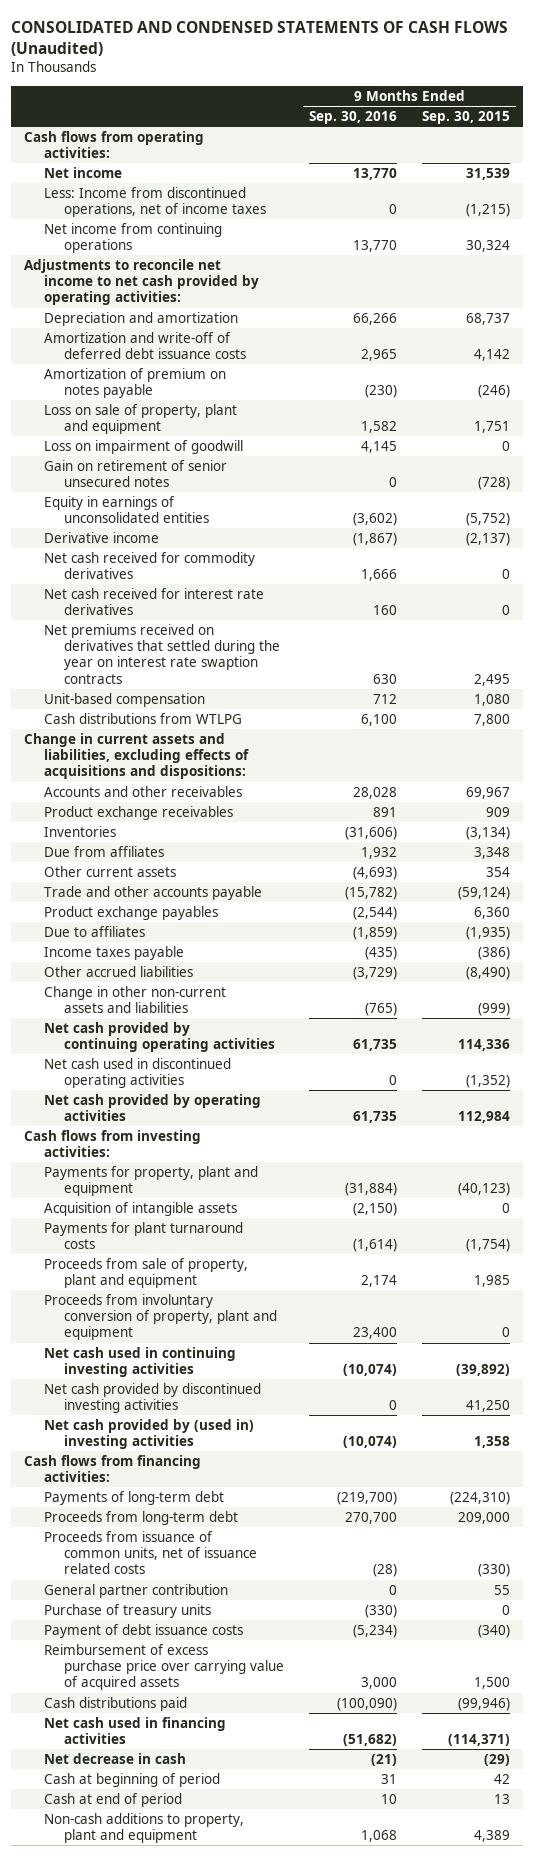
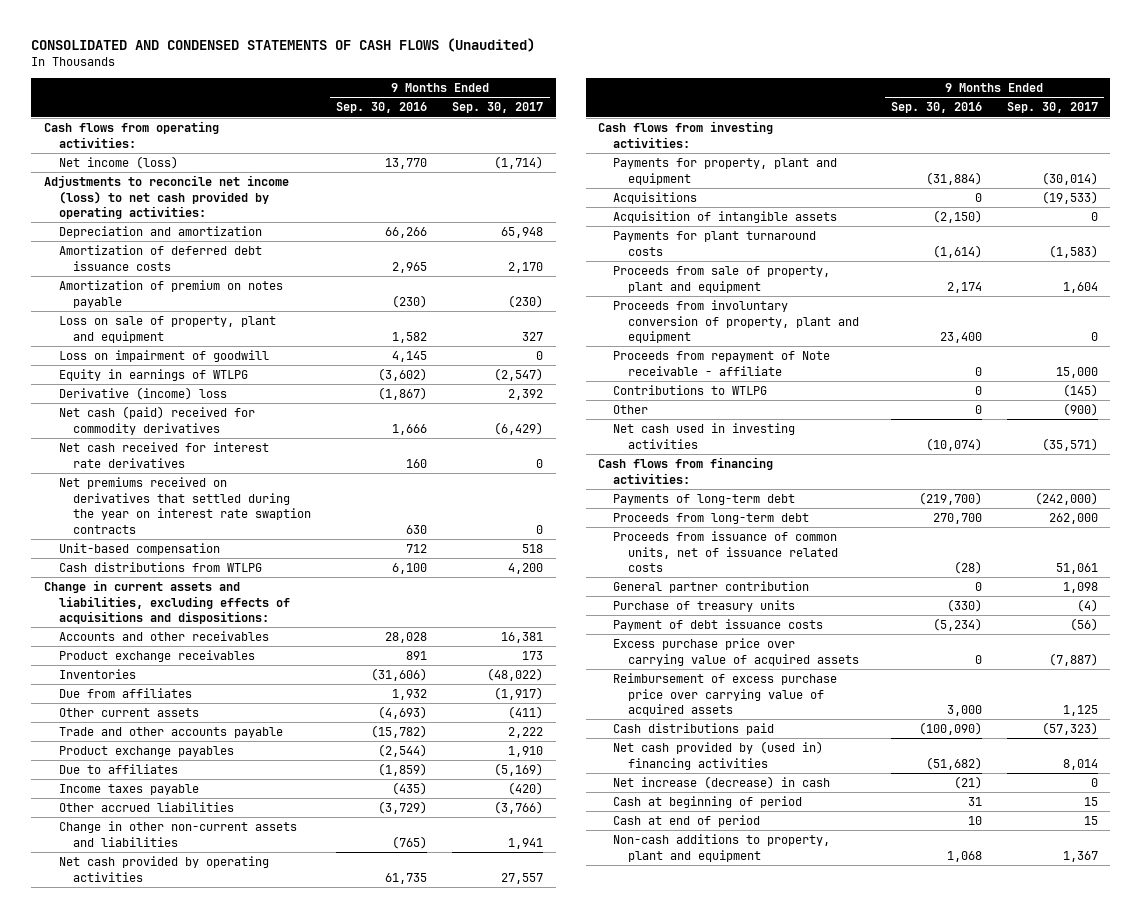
[422,111,511,125] Sep. 30, 2015 -> none
none -> [452,102,544,114] Sep. 30, 2017
[43,187,266,218] Less: Income from discontinued operations, net of income taxes -> none
[43,223,222,254] Net income from continuing operations -> none
[43,167,122,179] Net income -> [58,155,178,169] Net income (loss)
[23,259,259,306] Adjustments to reconcile net income to net cash provided by operating activities: -> [43,174,289,220] Adjustments to reconcile net income (loss) to net cash provided by operating activities:
[43,332,246,360] Amortization and write-off of deferred debt issuance costs -> [58,244,262,271] Amortization of deferred debt issuance costs
[43,460,227,488] Gain on retirement of senior unsecured notes -> none
[43,496,209,524] Equity in earnings of unconsolidated entities -> [58,368,248,381] Equity in earnings of WTLPG
[43,532,159,544] Derivative income -> [58,386,227,400] Derivative (income) loss
[43,552,255,580] Net cash received for commodity derivatives -> [58,405,255,435] Net cash (paid) received for commodity derivatives
[43,1022,275,1053] Net cash provided by continuing operating activities -> none
[43,1058,231,1089] Net cash used in discontinued operating activities -> none
none -> [613,191,698,204] Acquisitions
[43,1347,236,1378] Net cash used in continuing investing activities -> none
[43,1383,261,1414] Net cash provided by discontinued investing activities -> none
none -> [613,350,831,376] Proceeds from repayment of Note receivable - affiliate
none -> [613,384,768,395] Contributions to WTLPG
none -> [613,404,649,414] Other
[43,1419,254,1450] Net cash provided by (used in) investing activities -> [613,422,796,449] Net cash used in investing activities
none -> [613,637,859,666] Excess purchase price over carrying value of acquired assets
[43,1717,226,1745] Net cash used in financing activities -> [613,740,824,770] Net cash provided by (used in) financing activities
[43,1753,186,1765] Net decrease in cash -> [613,775,831,789] Net increase (decrease) in cash

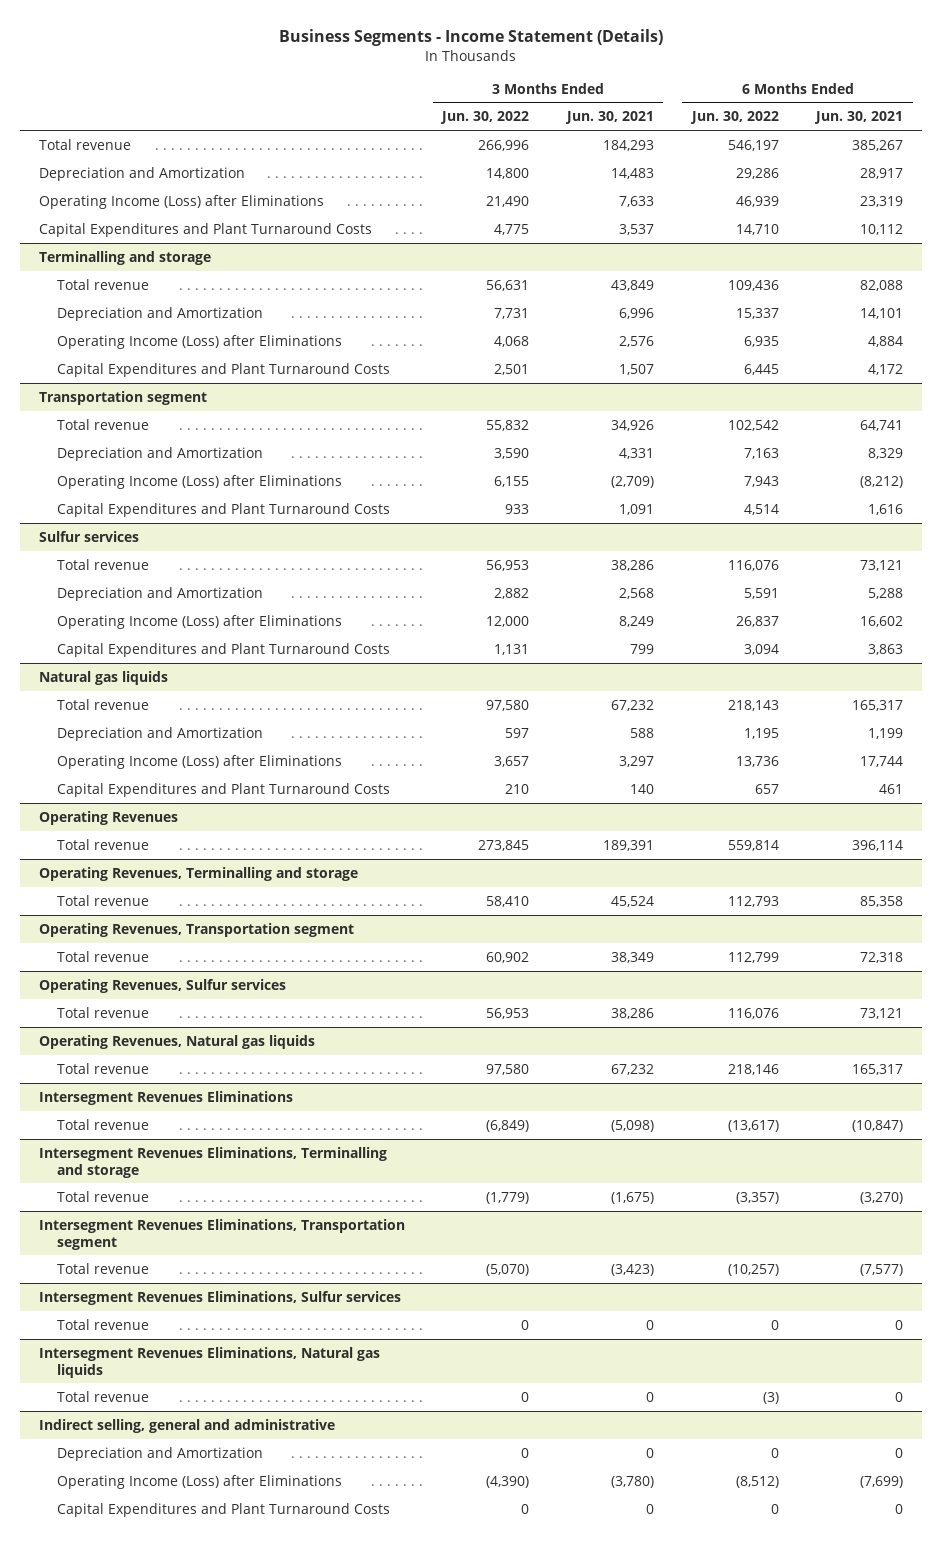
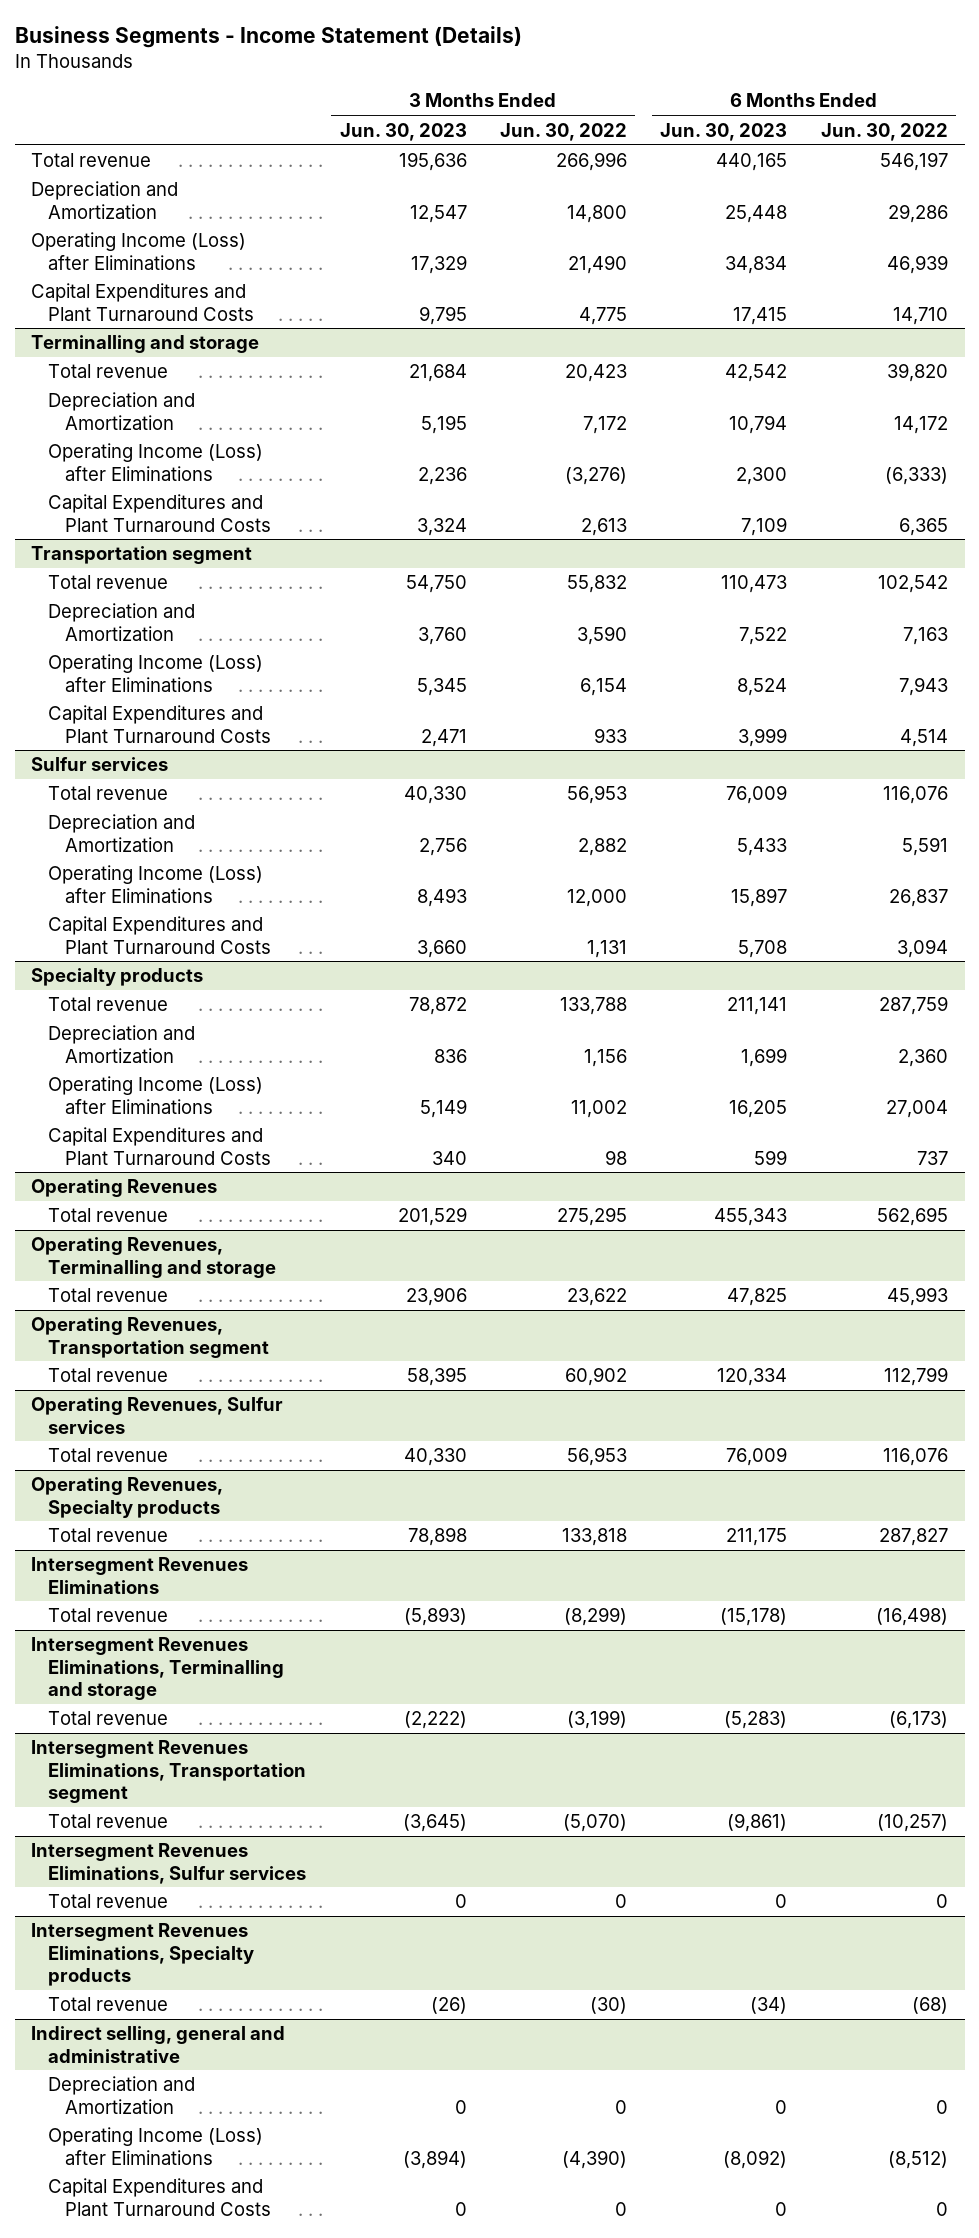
[564,111,654,125] Jun. 30, 2021 -> none
[814,111,904,125] Jun. 30, 2021 -> none
none -> [339,122,467,141] Jun. 30, 2023
none -> [660,122,788,141] Jun. 30, 2023
[486,279,530,291] 56,631 -> [565,364,628,383] 20,423
[727,279,779,291] 109,436 -> [886,363,948,383] 39,820
[494,307,530,319] 7,731 -> [583,415,628,434] 7,172
[735,307,779,319] 15,337 -> [893,415,948,434] 14,172
[494,335,530,347] 4,068 -> [565,466,628,485] (3,276)
[743,335,779,347] 6,935 -> [884,466,948,485] (6,333)
[494,363,530,375] 2,501 -> [581,517,628,536] 2,613
[743,363,779,375] 6,445 -> [898,517,948,536] 6,365
[494,475,530,487] 6,155 -> [580,677,628,696] 6,154
[38,670,168,685] Natural gas liquids -> none
none -> [31,968,204,987] Specialty products
[486,699,530,711] 97,580 -> [560,997,628,1016] 133,788
[727,699,779,711] 218,143 -> [878,996,948,1016] 287,759
[505,727,530,738] 597 -> [584,1048,628,1067] 1,156
[743,727,779,739] 1,195 -> [897,1048,948,1067] 2,360
[494,755,530,767] 3,657 -> [571,1099,628,1118] 11,002
[735,755,779,767] 13,736 -> [885,1099,948,1118] 27,004
[505,783,530,794] 210 -> [605,1149,628,1165] 98
[754,783,779,794] 657 -> [916,1150,948,1165] 737
[478,839,530,851] 273,845 -> [557,1207,628,1227] 275,295
[727,839,779,851] 559,814 -> [876,1207,948,1227] 562,695
[486,895,530,907] 58,410 -> [567,1288,628,1307] 23,622
[727,895,779,907] 112,793 -> [886,1287,948,1307] 45,993
[38,1034,315,1049] Operating Revenues, Natural gas liquids -> none
none -> [31,1477,224,1518] Operating Revenues, Specialty products
[486,1063,530,1075] 97,580 -> [562,1528,628,1547] 133,818
[727,1063,779,1075] 218,146 -> [878,1528,948,1547] 287,827
[486,1119,530,1132] (6,849) -> [564,1607,628,1627] (8,299)
[727,1119,779,1132] (13,617) -> [875,1607,948,1627] (16,498)
[486,1191,530,1204] (1,779) -> [567,1710,628,1730] (3,199)
[735,1191,779,1204] (3,357) -> [888,1711,948,1730] (6,173)
[38,1346,380,1378] Intersegment Revenues Eliminations, Natural gas liquids -> none
none -> [31,1923,255,1986] Intersegment Revenues Eliminations, Specialty products
[521,1391,530,1402] 0 -> [590,1997,628,2015] (30)
[762,1391,779,1404] (3) -> [911,1997,948,2015] (68)

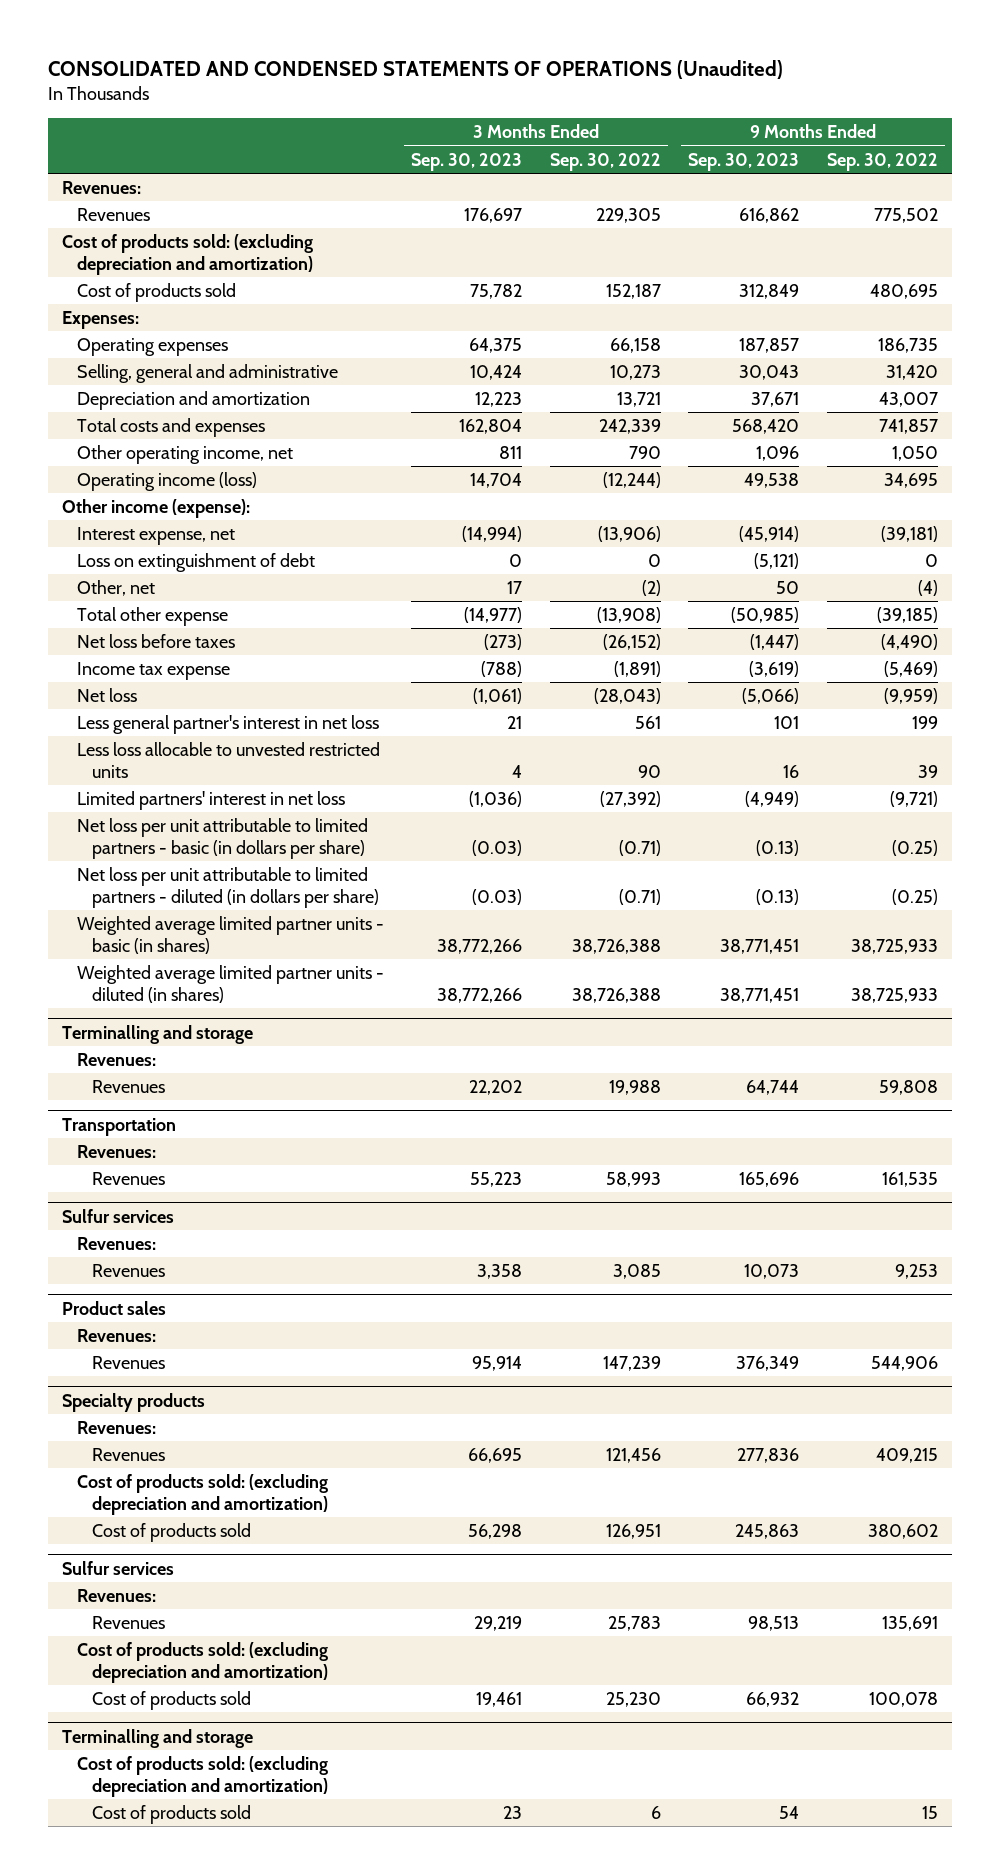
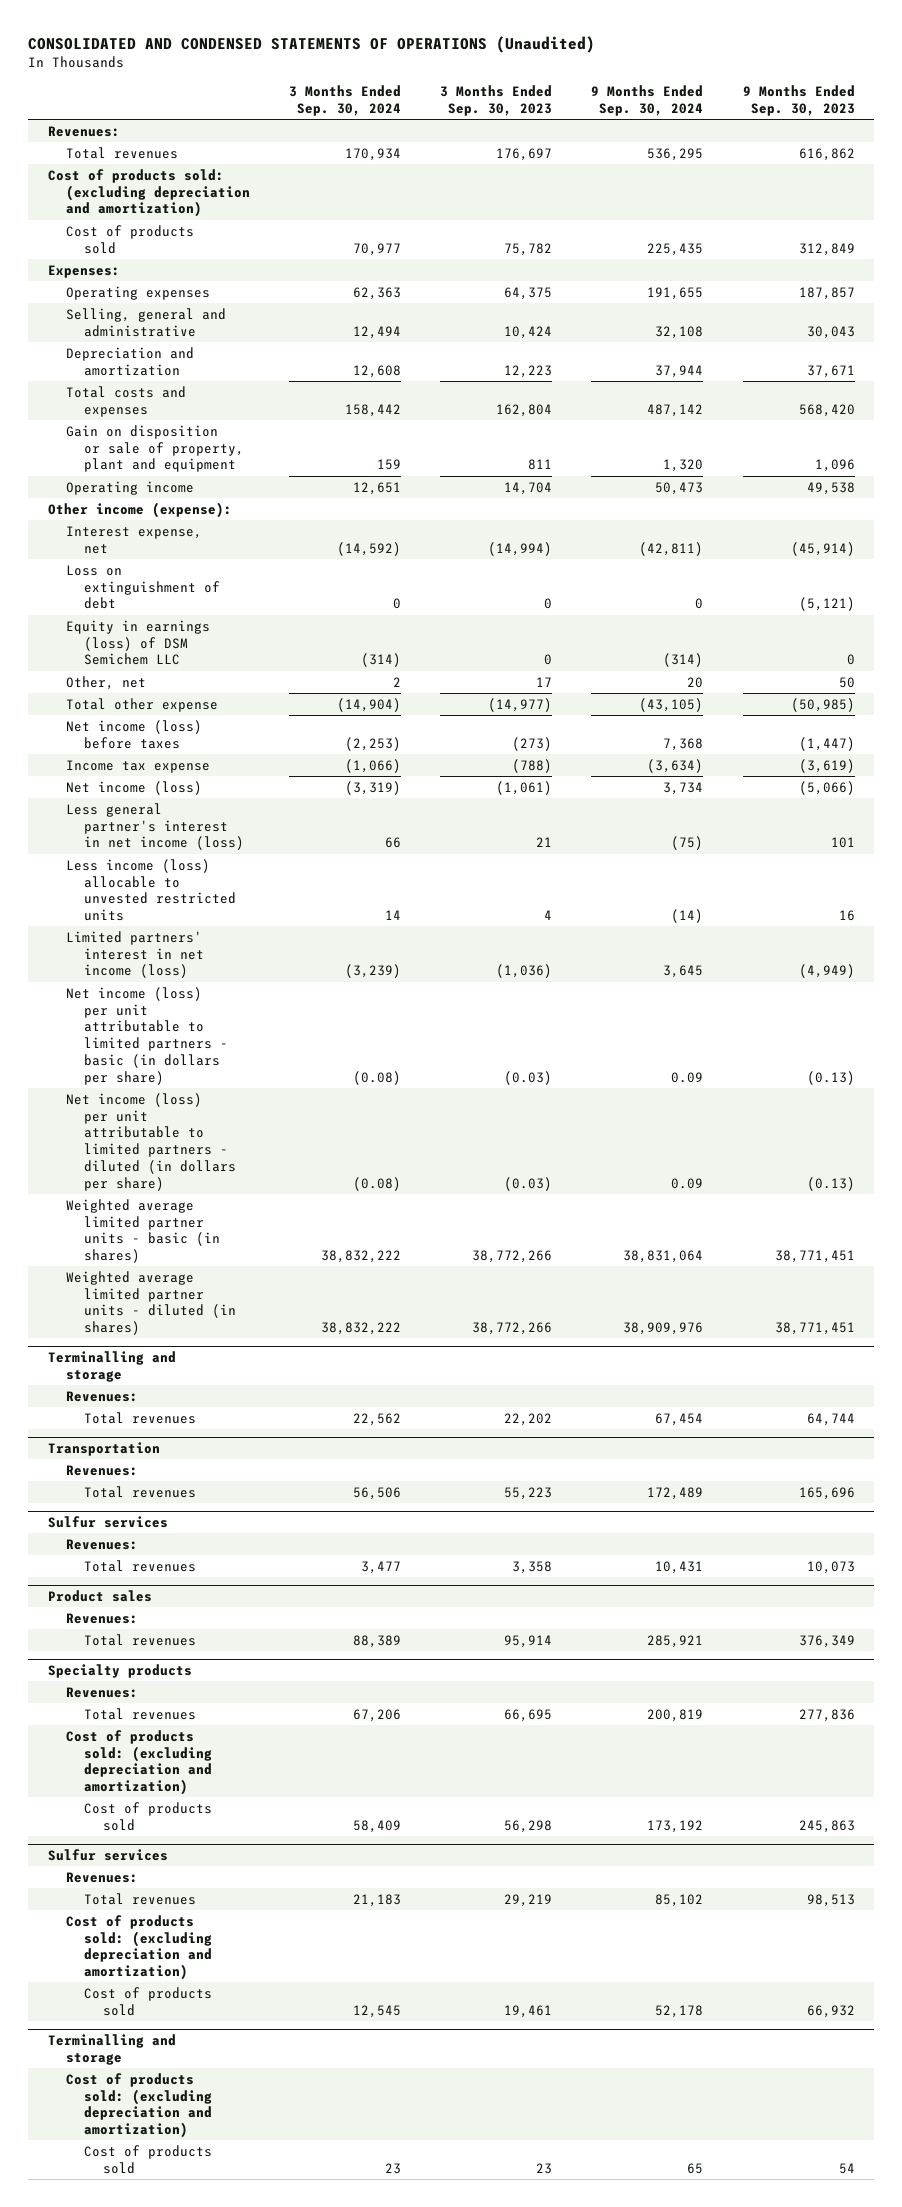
[549,152,661,171] Sep. 30, 2022 -> none
[826,152,938,171] Sep. 30, 2022 -> none
none -> [289,85,402,117] 3 Months Ended Sep. 30, 2024
none -> [591,85,704,117] 9 Months Ended Sep. 30, 2024
[76,207,150,221] Revenues -> [65,146,178,159] Total revenues
[76,444,293,464] Other operating income, net -> [65,424,245,473] Gain on disposition or sale of property, plant and equipment
[76,471,257,491] Operating income (loss) -> [65,480,194,495] Operating income
none -> [65,619,210,666] Equity in earnings (loss) of DSM Semichem LLC
[76,633,235,648] Net loss before taxes -> [65,719,202,749] Net income (loss) before taxes
[76,687,137,702] Net loss -> [65,780,202,795] Net income (loss)
[76,714,379,734] Less general partner's interest in net loss -> [65,802,245,851] Less general partner's interest in net income (loss)
[76,741,380,778] Less loss allocable to unvested restricted units -> [65,858,237,922] Less income (loss) allocable to unvested restricted units
[76,790,345,810] Limited partners' interest in net loss -> [65,930,205,979] Limited partners' interest in net income (loss)
[76,817,368,859] Net loss per unit attributable to limited partners - basic (in dollars per share) -> [65,986,229,1086] Net income (loss) per unit attributable to limited partners - basic (in dollars per share)
[76,866,379,908] Net loss per unit attributable to limited partners - diluted (in dollars per share) -> [65,1092,237,1192] Net income (loss) per unit attributable to limited partners - diluted (in dollars per share)
[91,1079,165,1093] Revenues -> [84,1411,197,1424] Total revenues
[91,1171,165,1185] Revenues -> [84,1485,197,1498] Total revenues
[91,1263,165,1277] Revenues -> [84,1559,197,1572] Total revenues
[91,1355,165,1369] Revenues -> [84,1633,197,1646] Total revenues
[91,1447,165,1461] Revenues -> [84,1707,197,1720] Total revenues
[91,1615,165,1629] Revenues -> [84,1892,197,1905] Total revenues

